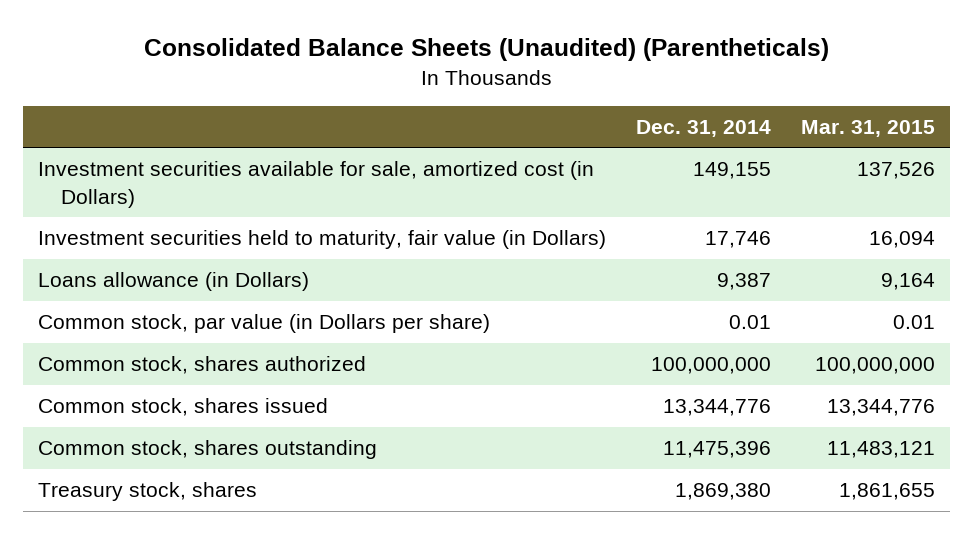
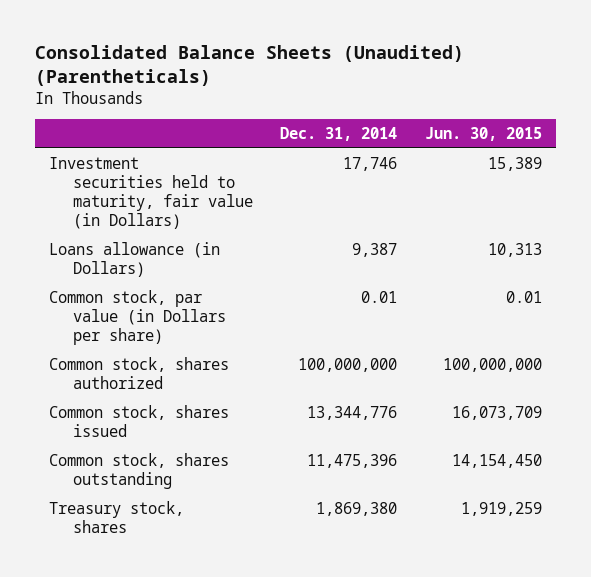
[801,119,936,137] Mar. 31, 2015 -> none
none -> [424,126,542,141] Jun. 30, 2015
[38,161,595,208] Investment securities available for sale, amortized cost (in Dollars) -> none

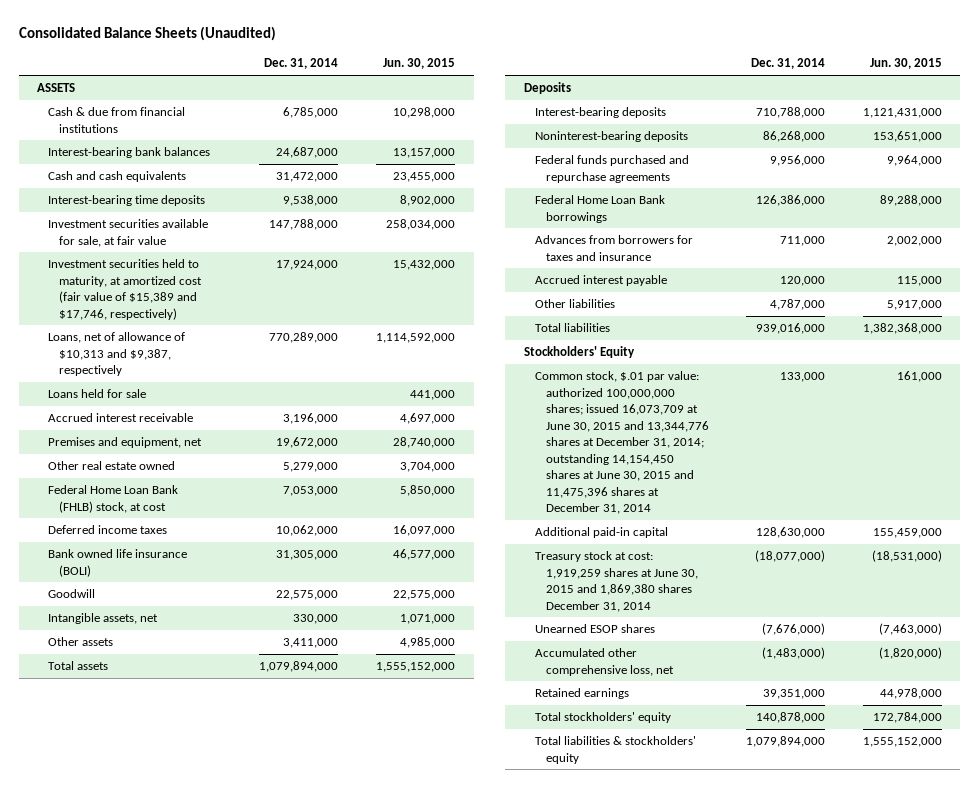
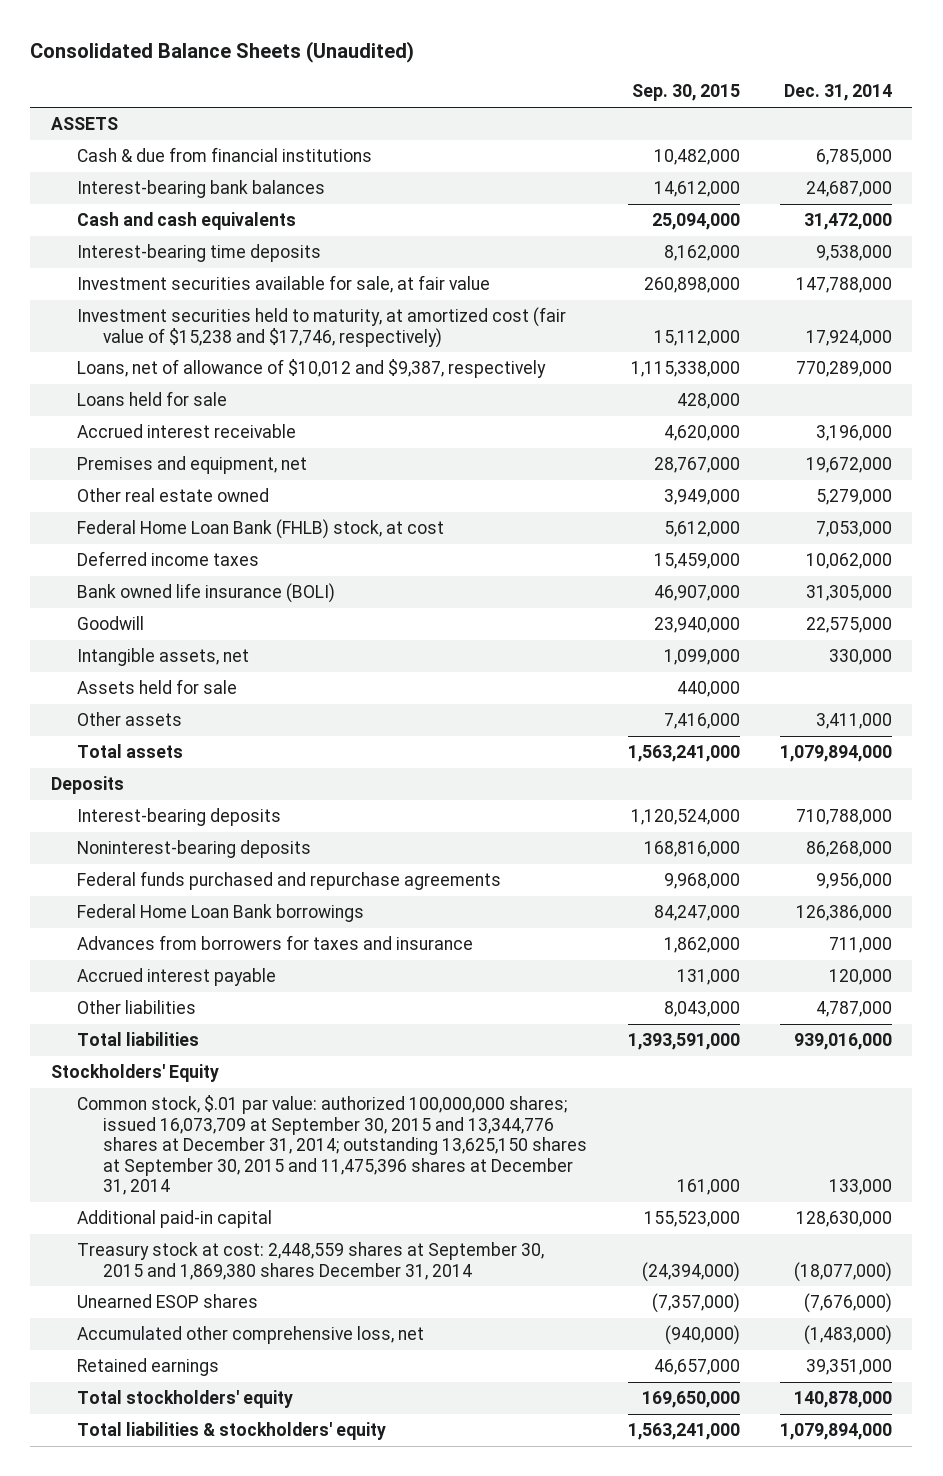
[382,58,455,70] Jun. 30, 2015 -> none
none -> [631,84,740,102] Sep. 30, 2015
[48,259,202,320] Investment securities held to maturity, at amortized cost (fair value of $15,389 and $17,746, respectively) -> [77,307,567,348] Investment securities held to maturity, at amortized cost (fair value of $15,238 and $17,746, respectively)
[48,332,186,377] Loans, net of allowance of $10,313 and $9,387, respectively -> [77,359,547,379] Loans, net of allowance of $10,012 and $9,387, respectively
none -> [77,679,238,695] Assets held for sale
[534,371,709,515] Common stock, $.01 par value: authorized 100,000,000 shares; issued 16,073,709 at June 30, 2015 and 13,344,776 shares at December 31, 2014; outstanding 14,154,450 shares at June 30, 2015 and 11,475,396 shares at December 31, 2014 -> [77,1095,588,1196] Common stock, $.01 par value: authorized 100,000,000 shares; issued 16,073,709 at September 30, 2015 and 13,344,776 shares at December 31, 2014; outstanding 13,625,150 shares at September 30, 2015 and 11,475,396 shares at December 31, 2014
[534,551,698,612] Treasury stock at cost: 1,919,259 shares at June 30, 2015 and 1,869,380 shares December 31, 2014 -> [77,1242,545,1280] Treasury stock at cost: 2,448,559 shares at September 30, 2015 and 1,869,380 shares December 31, 2014

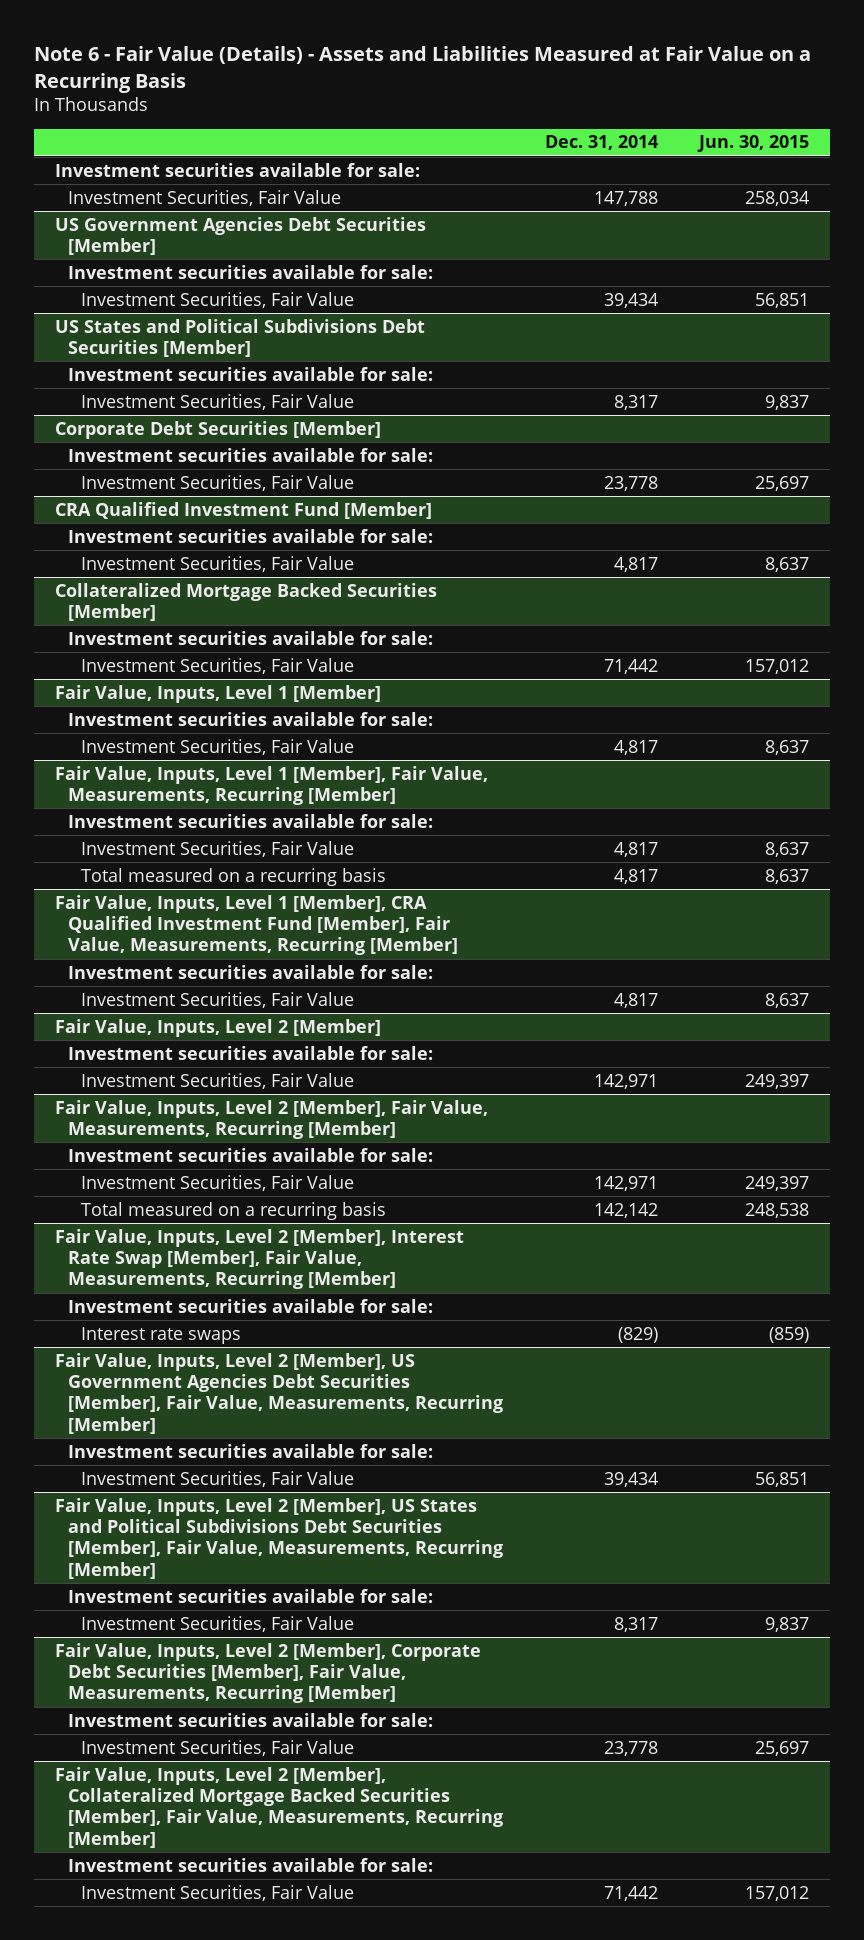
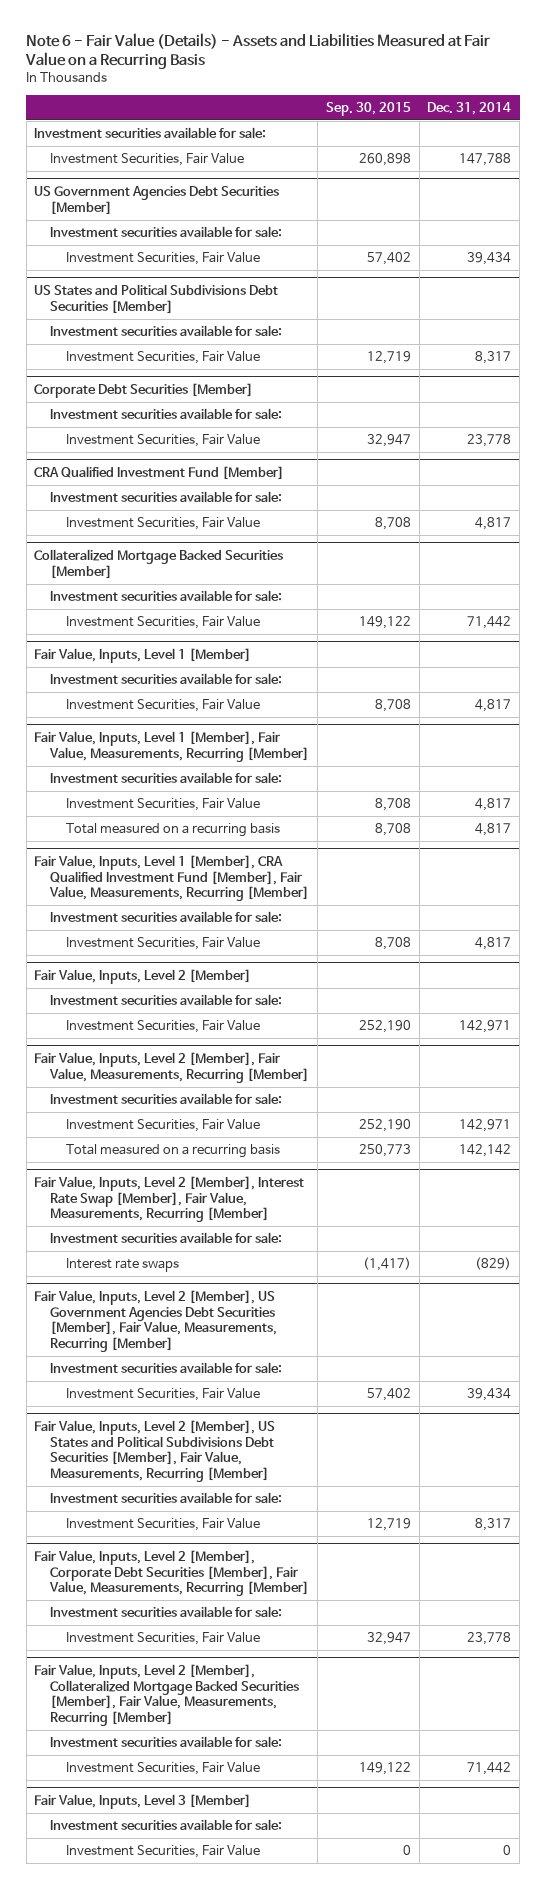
[697,135,810,153] Jun. 30, 2015 -> none
none -> [325,101,411,116] Sep. 30, 2015
none -> [34,1793,252,1809] Fair Value, Inputs, Level 3 [Member]
none -> [50,1819,283,1831] Investment securities available for sale:
none -> [65,1845,260,1859] Investment Securities, Fair Value

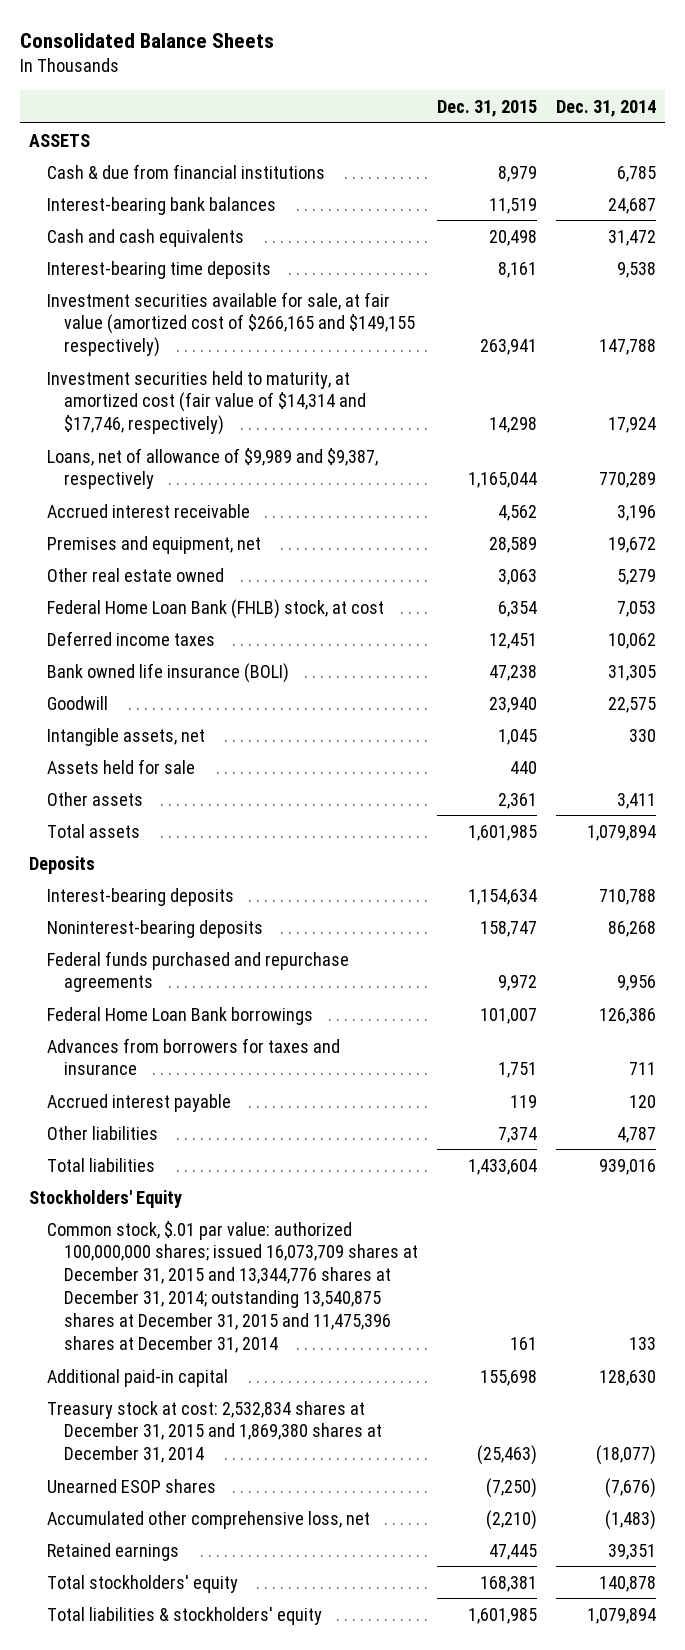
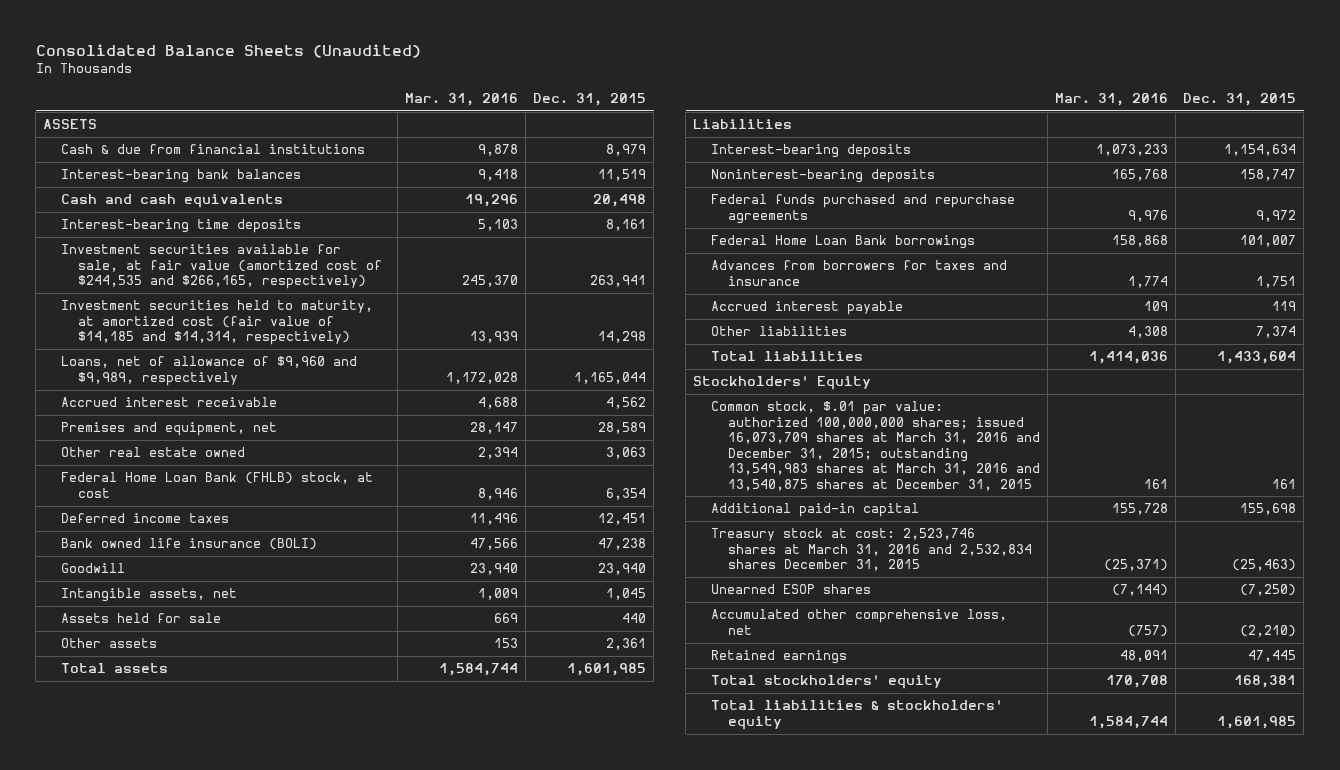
[19,32,274,48] Consolidated Balance Sheets -> [35,43,421,58] Consolidated Balance Sheets (Unaudited)
[555,100,656,118] Dec. 31, 2014 -> none
none -> [405,93,519,107] Mar. 31, 2016
[46,291,416,358] Investment securities available for sale, at fair value (amortized cost of $266,165 and $149,155 respectively) -> [60,244,382,290] Investment securities available for sale, at fair value (amortized cost of $244,535 and $266,165, respectively)
[46,370,367,436] Investment securities held to maturity, at amortized cost (fair value of $14,314 and $17,746, respectively) -> [60,300,373,346] Investment securities held to maturity, at amortized cost (fair value of $14,185 and $14,314, respectively)
[46,447,378,490] Loans, net of allowance of $9,989 and $9,387, respectively -> [60,356,357,386] Loans, net of allowance of $9,960 and $9,989, respectively
[29,855,96,874] Deposits -> none
none -> [693,119,793,130] Liabilities
[46,1220,419,1353] Common stock, $.01 par value: authorized 100,000,000 shares; issued 16,073,709 shares at December 31, 2015 and 13,344,776 shares at December 31, 2014; outstanding 13,540,875 shares at December 31, 2015 and 11,475,396 shares at December 31, 2014 -> [710,401,1040,491] Common stock, $.01 par value: authorized 100,000,000 shares; issued 16,073,709 shares at March 31, 2016 and December 31, 2015; outstanding 13,549,983 shares at March 31, 2016 and 13,540,875 shares at December 31, 2015
[46,1400,383,1464] Treasury stock at cost: 2,532,834 shares at December 31, 2015 and 1,869,380 shares at December 31, 2014 -> [710,528,1032,572] Treasury stock at cost: 2,523,746 shares at March 31, 2016 and 2,532,834 shares December 31, 2015

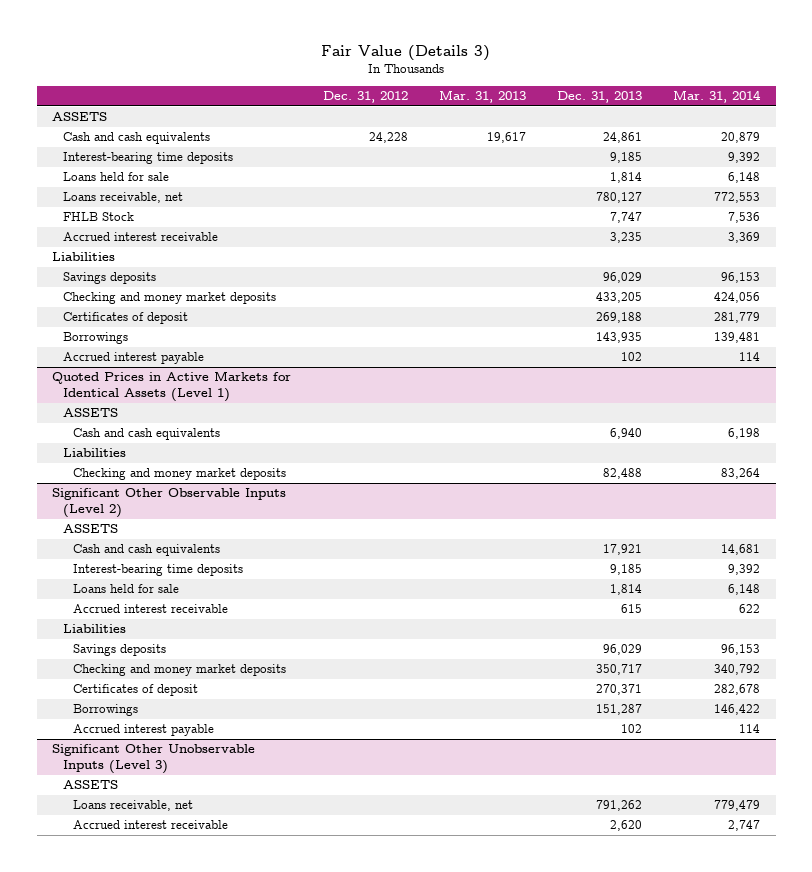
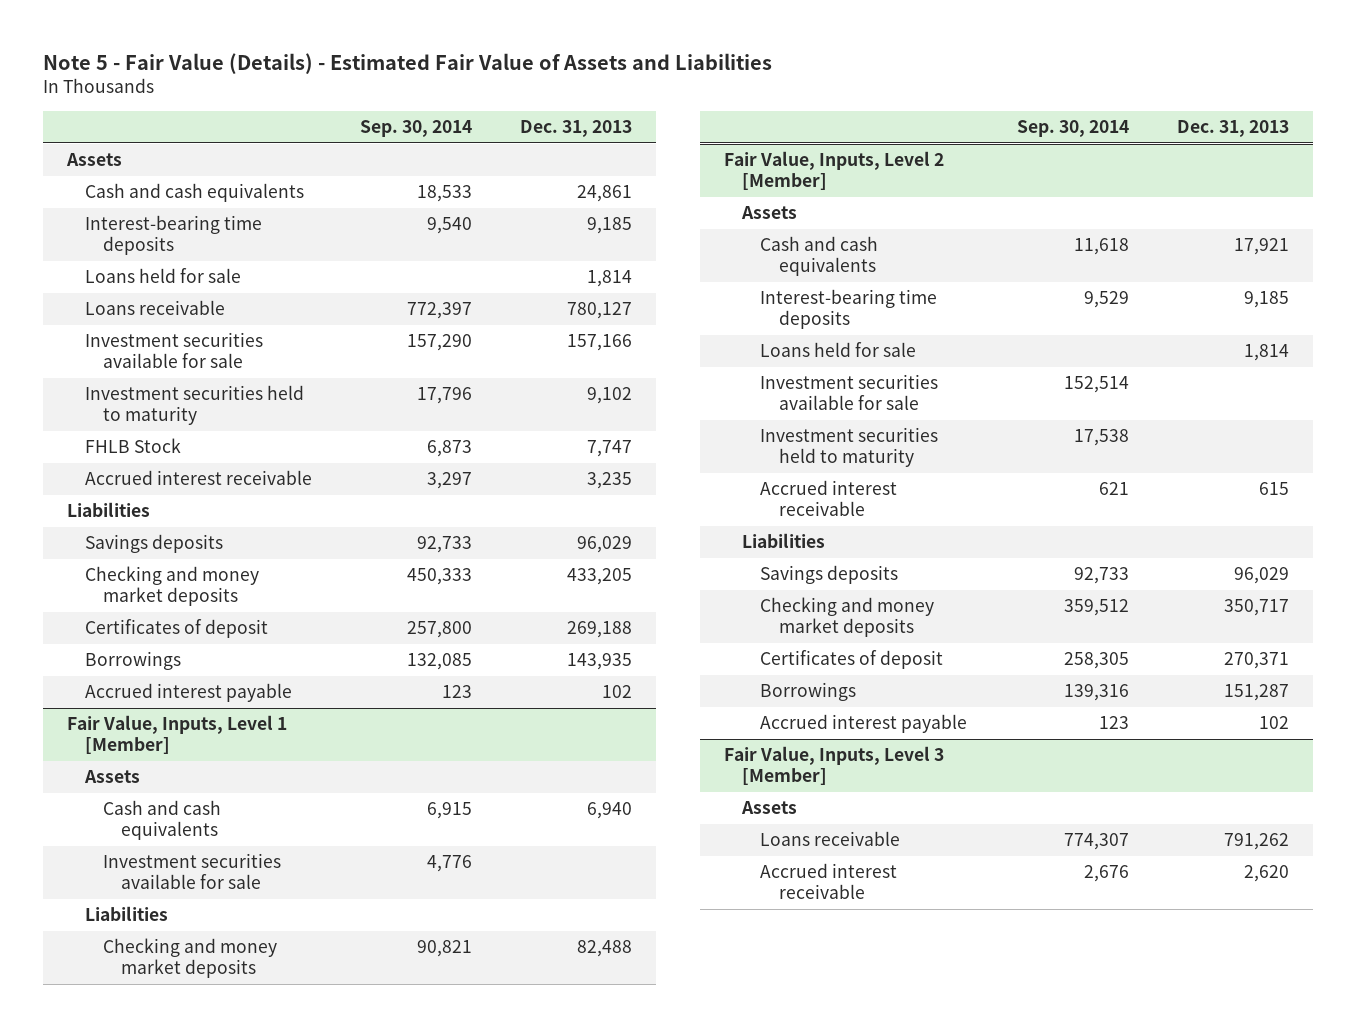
[321,45,491,62] Fair Value (Details 3) -> [42,52,772,74] Note 5 - Fair Value (Details) - Estimated Fair Value of Assets and Liabilities
[322,91,408,104] Dec. 31, 2012 -> none
[438,90,526,104] Mar. 31, 2013 -> none
[672,90,761,104] Mar. 31, 2014 -> none
none -> [359,120,472,138] Sep. 30, 2014
[52,112,108,122] ASSETS -> [65,153,122,167] Assets
[62,192,183,204] Loans receivable, net -> [84,300,225,316] Loans receivable
none -> [84,332,263,369] Investment securities available for sale
none -> [84,385,304,426] Investment securities held to maturity
[52,371,292,403] Quoted Prices in Active Markets for Identical Assets (Level 1) -> none
none -> [66,715,287,755] Fair Value, Inputs, Level 1 [Member]
[62,408,118,418] ASSETS -> [83,770,140,784] Assets
none -> [103,853,282,890] Investment securities available for sale
[52,488,287,519] Significant Other Observable Inputs (Level 2) -> none
none -> [723,151,944,191] Fair Value, Inputs, Level 2 [Member]
[62,524,118,534] ASSETS -> [741,206,798,220] Assets
none -> [760,374,939,411] Investment securities available for sale
none -> [760,427,939,468] Investment securities held to maturity
[52,744,256,775] Significant Other Unobservable Inputs (Level 3) -> none
none -> [723,746,944,786] Fair Value, Inputs, Level 3 [Member]
[62,780,118,790] ASSETS -> [741,801,798,815] Assets
[73,800,194,812] Loans receivable, net -> [760,831,901,847] Loans receivable

